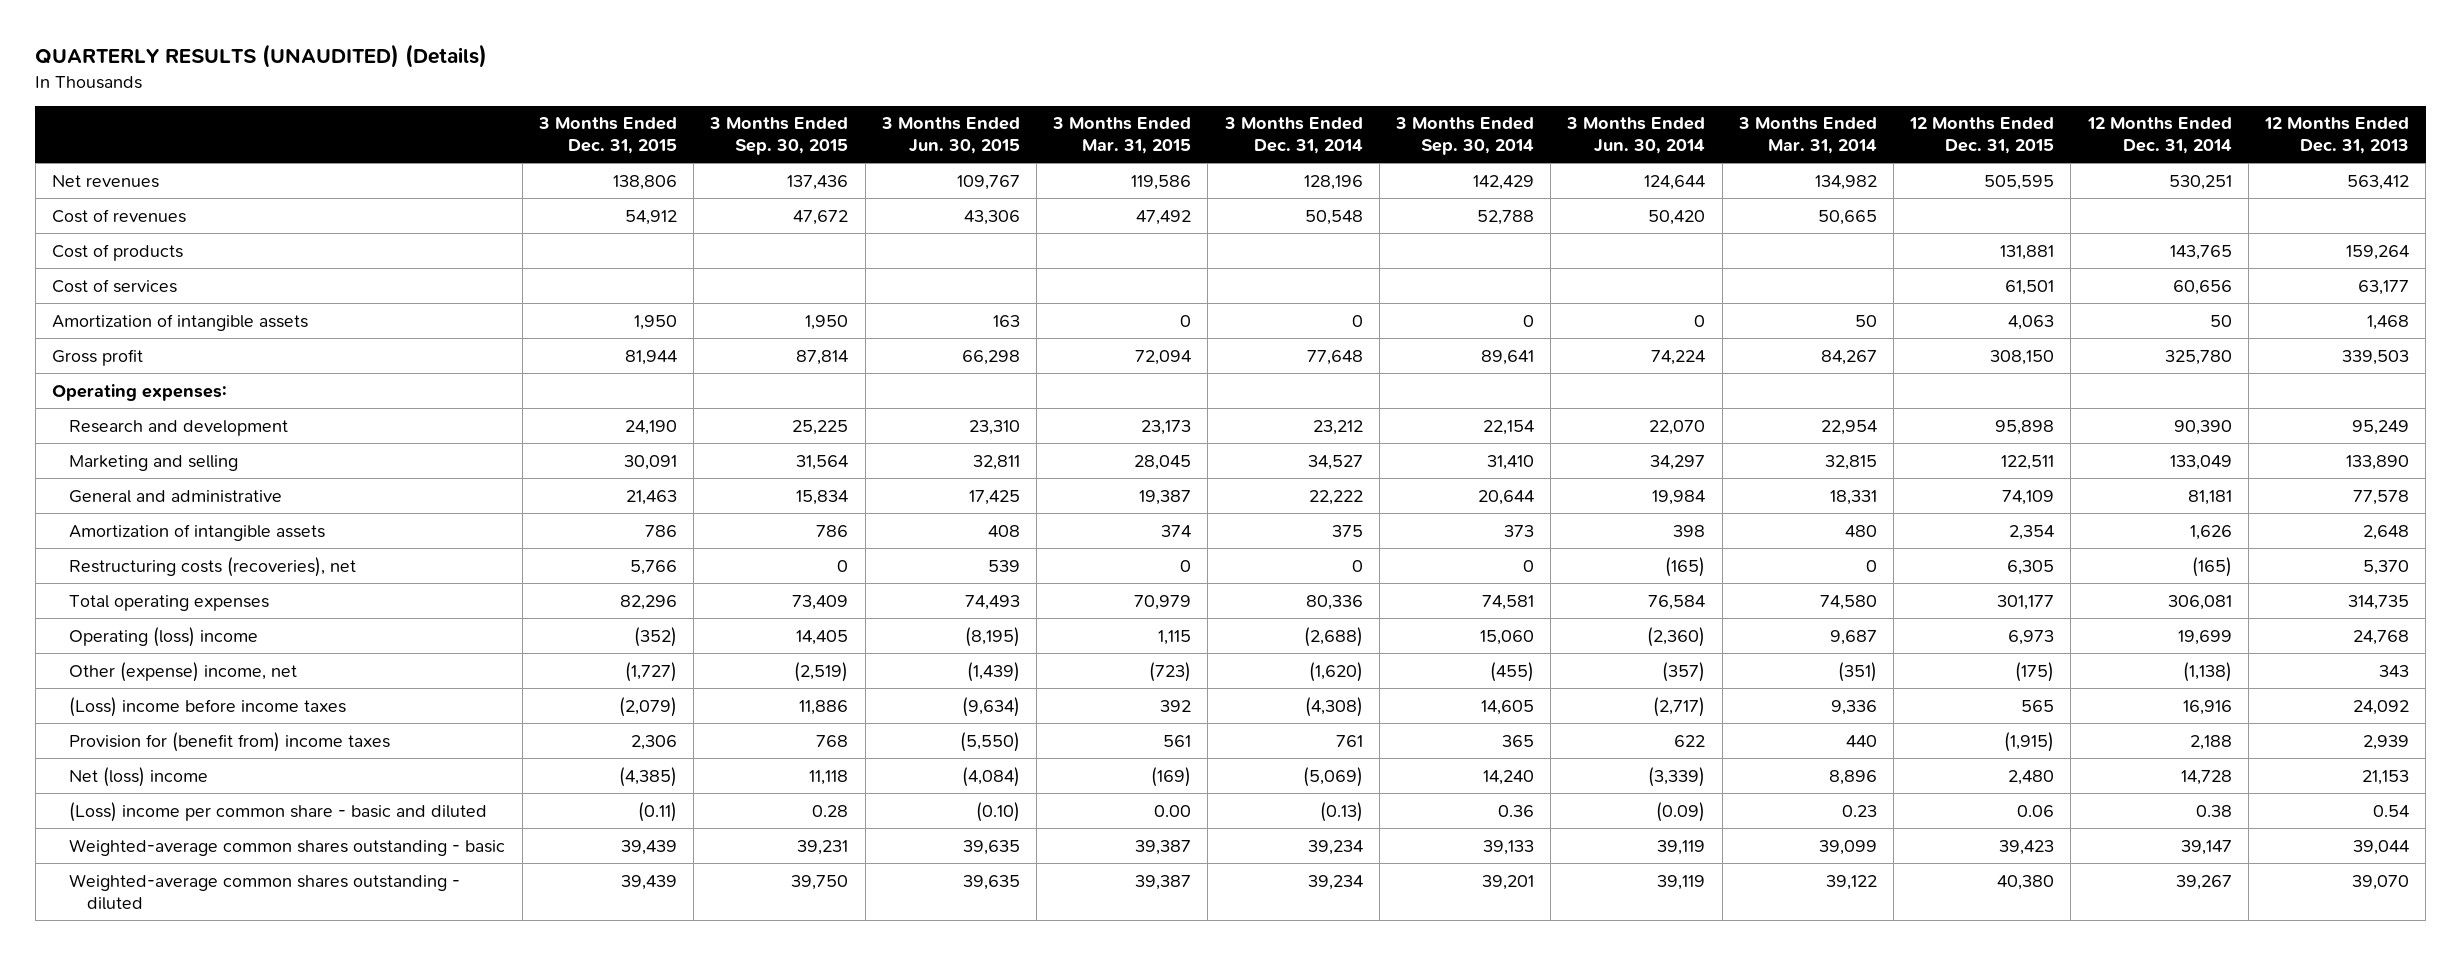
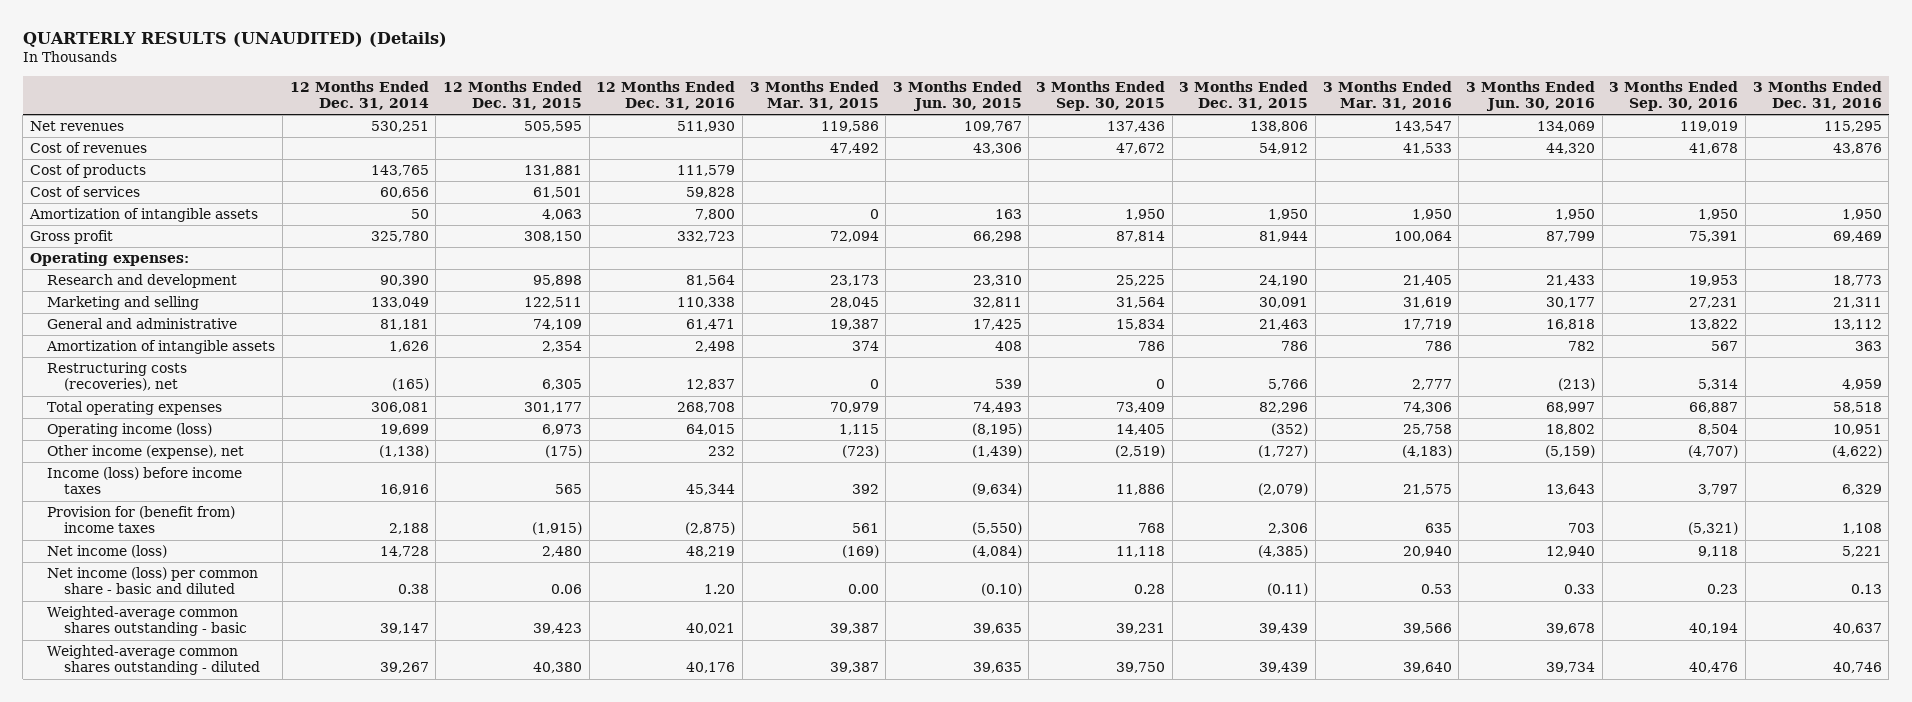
[1223,117,1363,155] 3 Months Ended Dec. 31, 2014 -> none
[1394,117,1534,156] 3 Months Ended Sep. 30, 2014 -> none
[1566,117,1706,155] 3 Months Ended Jun. 30, 2014 -> none
[1737,117,1877,155] 3 Months Ended Mar. 31, 2014 -> none
[2264,117,2410,155] 12 Months Ended Dec. 31, 2013 -> none
none -> [596,81,736,111] 12 Months Ended Dec. 31, 2016
none -> [1322,81,1452,111] 3 Months Ended Mar. 31, 2016
none -> [1466,81,1596,112] 3 Months Ended Jun. 30, 2016
none -> [1609,81,1739,112] 3 Months Ended Sep. 30, 2016
none -> [1752,81,1882,111] 3 Months Ended Dec. 31, 2016
[69,626,259,647] Operating (loss) income -> [47,423,213,438] Operating income (loss)
[69,661,298,682] Other (expense) income, net -> [47,445,245,460] Other income (expense), net
[69,696,347,717] (Loss) income before income taxes -> [47,467,243,495] Income (loss) before income taxes
[69,766,209,787] Net (loss) income -> [47,545,168,559] Net income (loss)
[69,801,488,822] (Loss) income per common share - basic and diluted -> [47,567,259,595] Net income (loss) per common share - basic and diluted

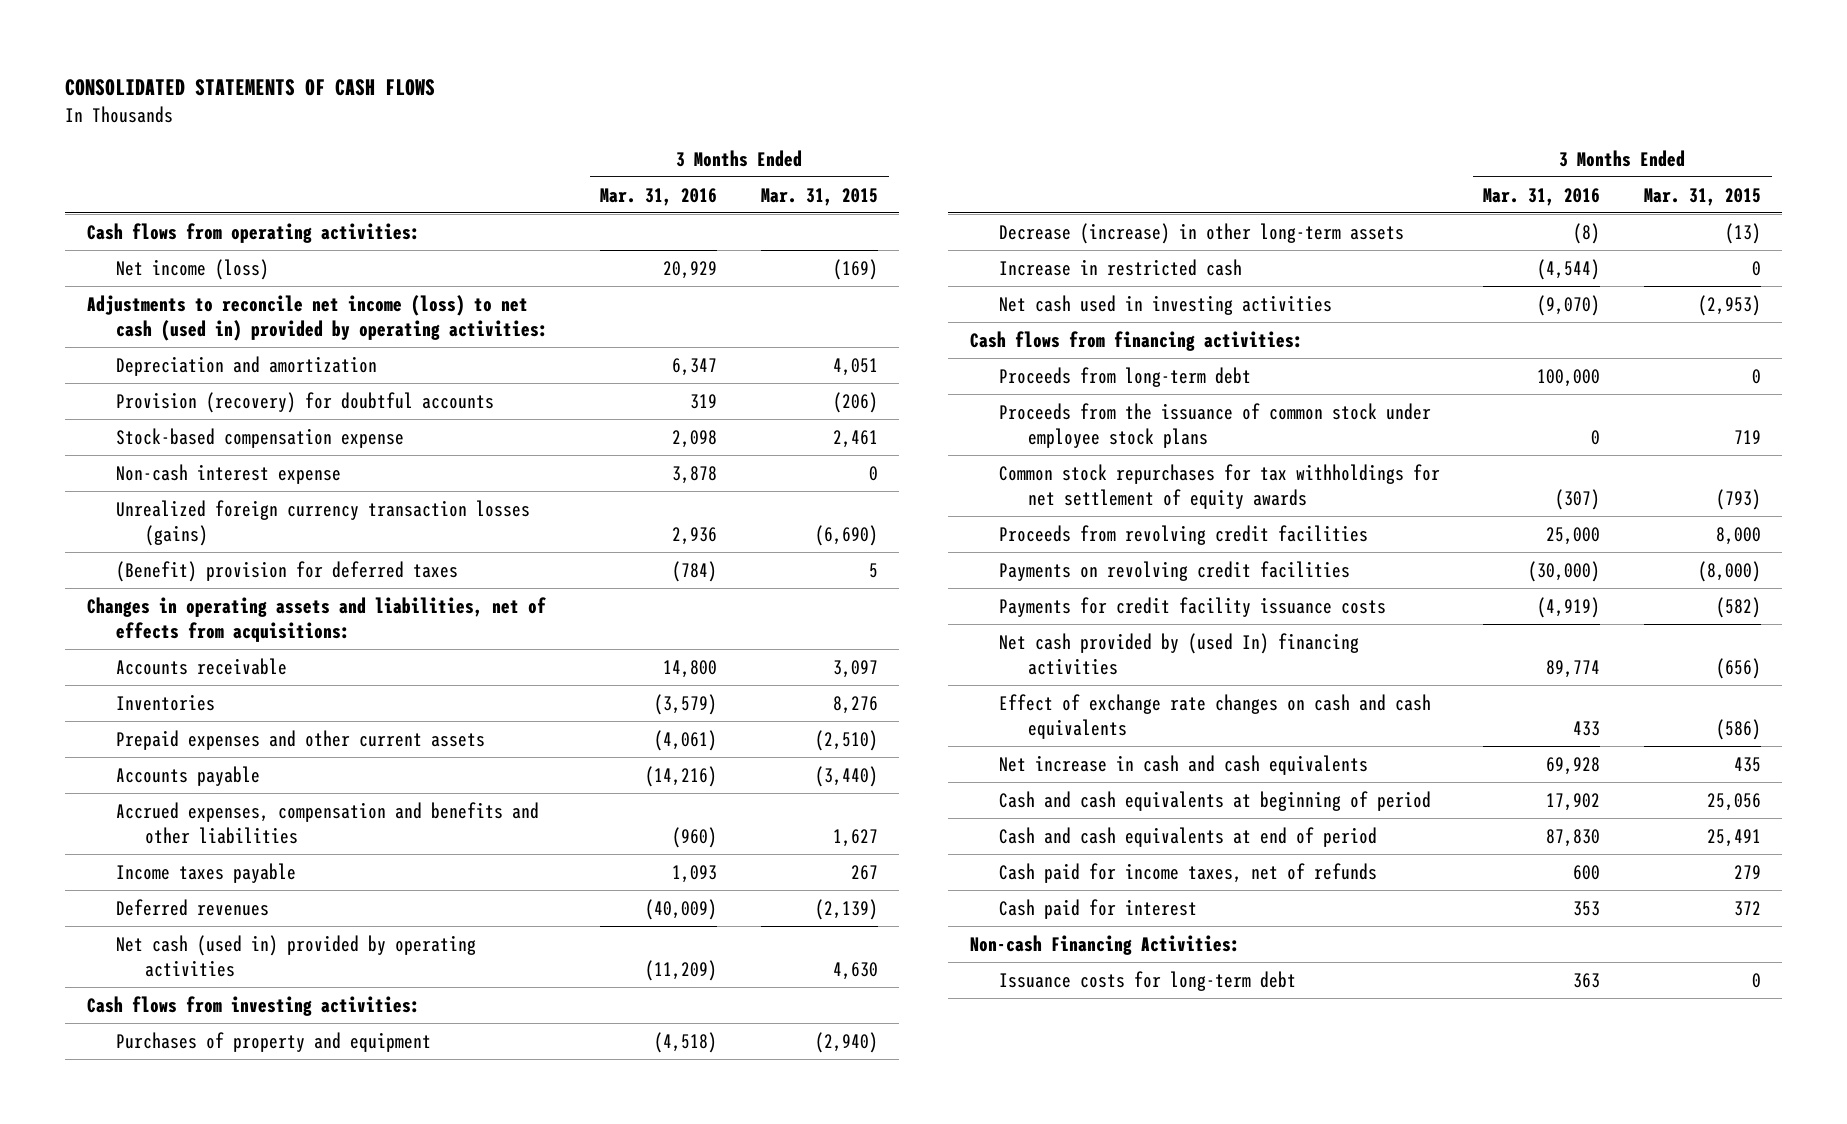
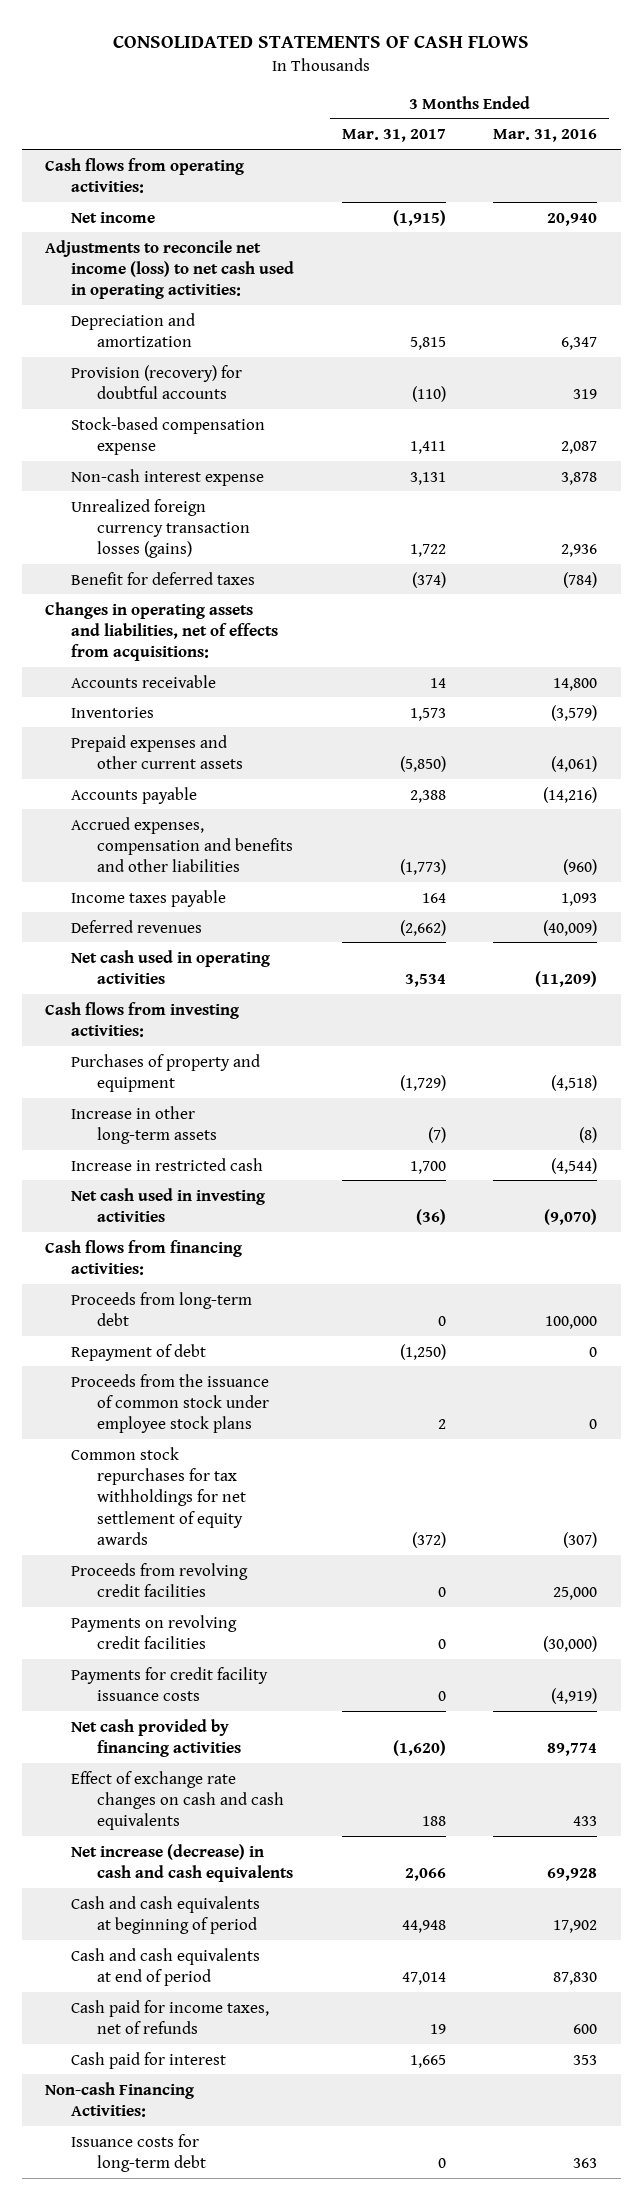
[760,187,878,206] Mar. 31, 2015 -> none
none -> [341,129,446,143] Mar. 31, 2017
[116,258,270,280] Net income (loss) -> [71,211,156,223] Net income
[663,260,718,279] 20,929 -> [547,212,598,226] 20,940
[86,294,549,341] Adjustments to reconcile net income (loss) to net cash (used in) provided by operating activities: -> [45,239,295,300] Adjustments to reconcile net income (loss) to net cash used in operating activities:
[672,429,718,448] 2,098 -> [561,440,598,454] 2,087
[116,560,459,582] (Benefit) provision for deferred taxes -> [71,571,256,585] Benefit for deferred taxes
[116,934,477,977] Net cash (used in) provided by operating activities -> [71,949,271,984] Net cash used in operating activities
[999,222,1405,244] Decrease (increase) in other long-term assets -> [71,1105,218,1144] Increase in other long-term assets
none -> [71,1343,207,1361] Repayment of debt
[999,632,1360,675] Net cash provided by (used In) financing activities -> [71,1718,242,1757] Net cash provided by financing activities
[999,754,1369,775] Net increase in cash and cash equivalents -> [71,1843,294,1882] Net increase (decrease) in cash and cash equivalents

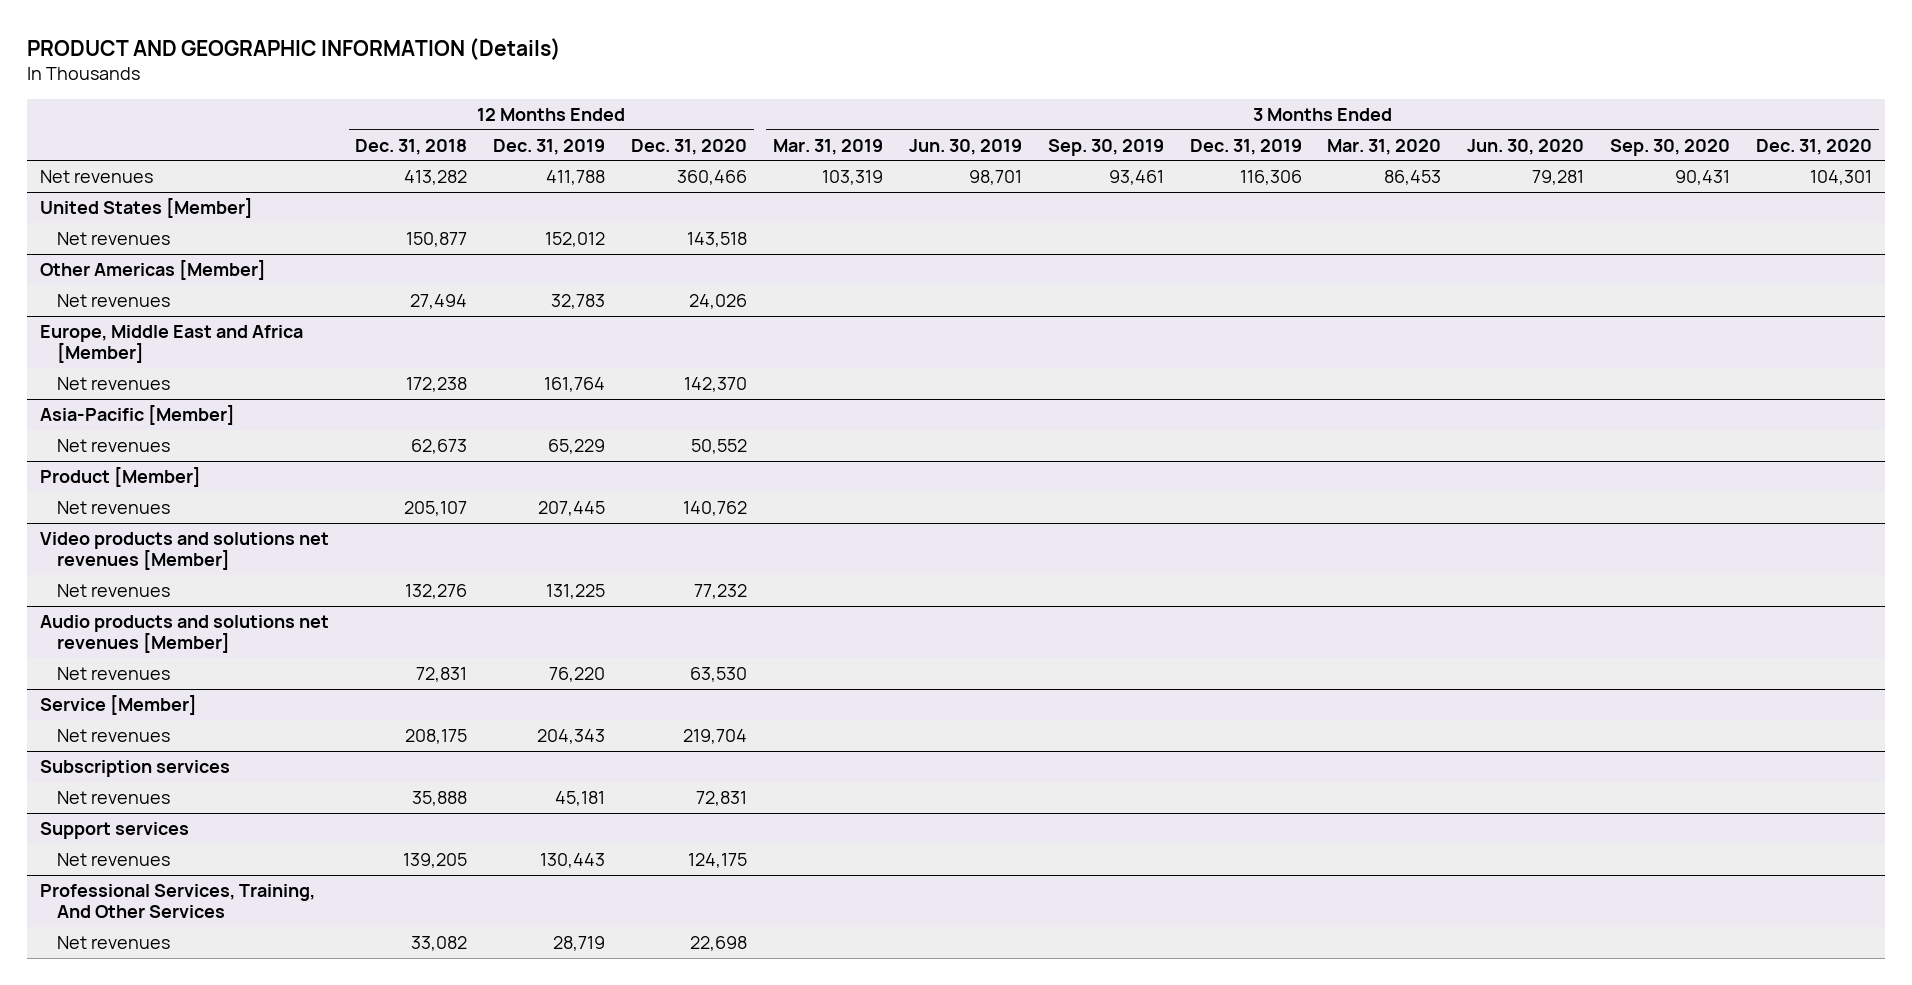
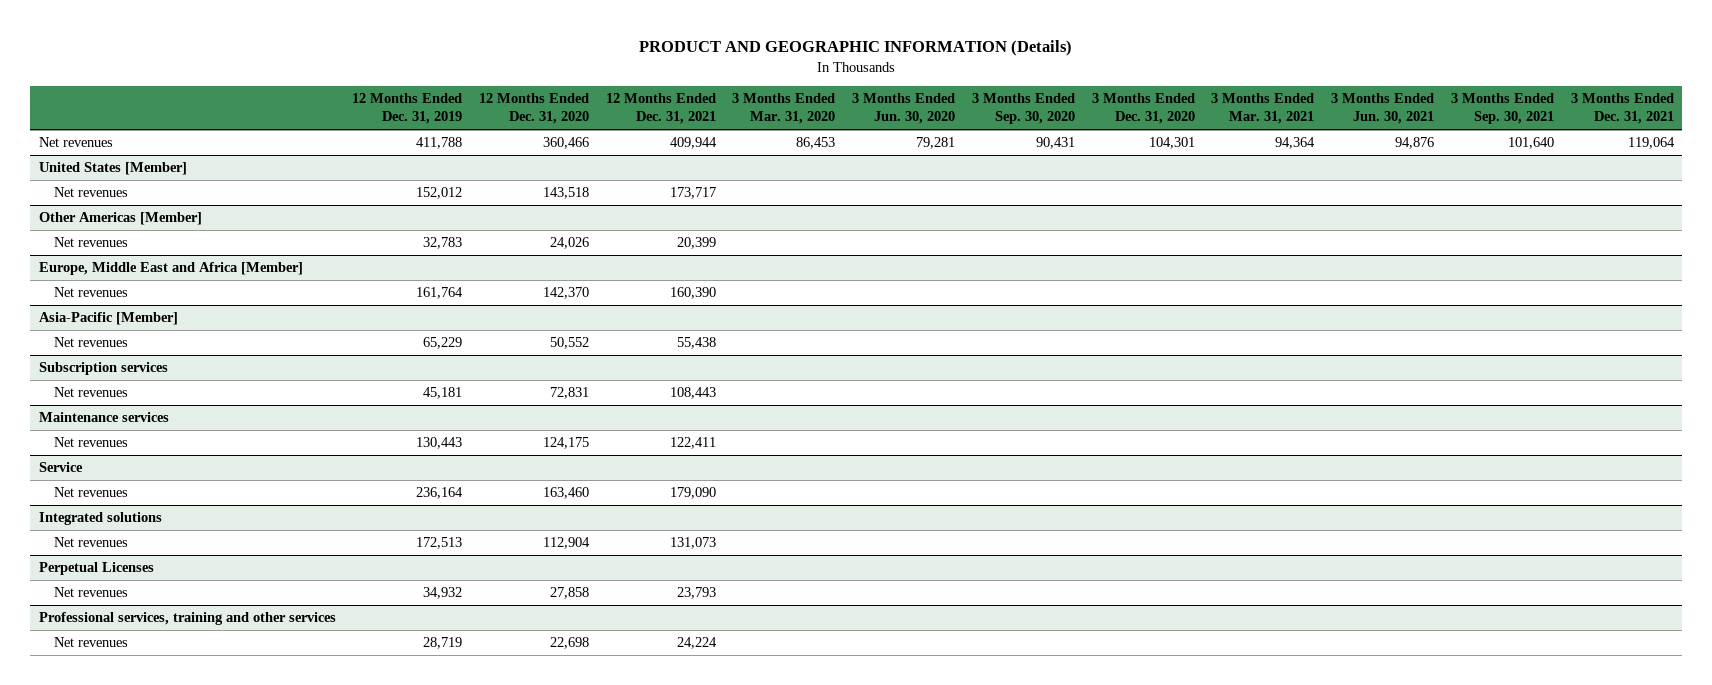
[355,138,468,155] Dec. 31, 2018 -> none
[772,138,883,155] Mar. 31, 2019 -> none
[908,138,1022,155] Jun. 30, 2019 -> none
[1047,138,1164,156] Sep. 30, 2019 -> none
[1189,138,1302,155] Dec. 31, 2019 -> none
none -> [605,92,716,125] 12 Months Ended Dec. 31, 2021
none -> [1211,92,1315,125] 3 Months Ended Mar. 31, 2021
none -> [1331,92,1435,125] 3 Months Ended Jun. 30, 2021
none -> [1450,92,1554,125] 3 Months Ended Sep. 30, 2021
none -> [1570,92,1674,125] 3 Months Ended Dec. 31, 2021
[40,467,202,488] Product [Member] -> none
[57,501,171,515] Net revenues -> none
[40,532,330,571] Video products and solutions net revenues [Member] -> none
[57,584,171,598] Net revenues -> none
[40,615,330,654] Audio products and solutions net revenues [Member] -> none
[57,667,171,681] Net revenues -> none
[40,695,198,716] Service [Member] -> none
[57,729,171,743] Net revenues -> none
[40,822,190,840] Support services -> none
none -> [38,412,169,423] Maintenance services
none -> [38,462,83,473] Service
none -> [54,487,129,498] Net revenues
none -> [38,512,162,526] Integrated solutions
none -> [54,537,129,548] Net revenues
none -> [38,562,154,576] Perpetual Licenses
none -> [54,587,129,598] Net revenues
[40,884,316,919] Professional Services, Training, And Other Services -> [38,612,336,626] Professional services, training and other services

